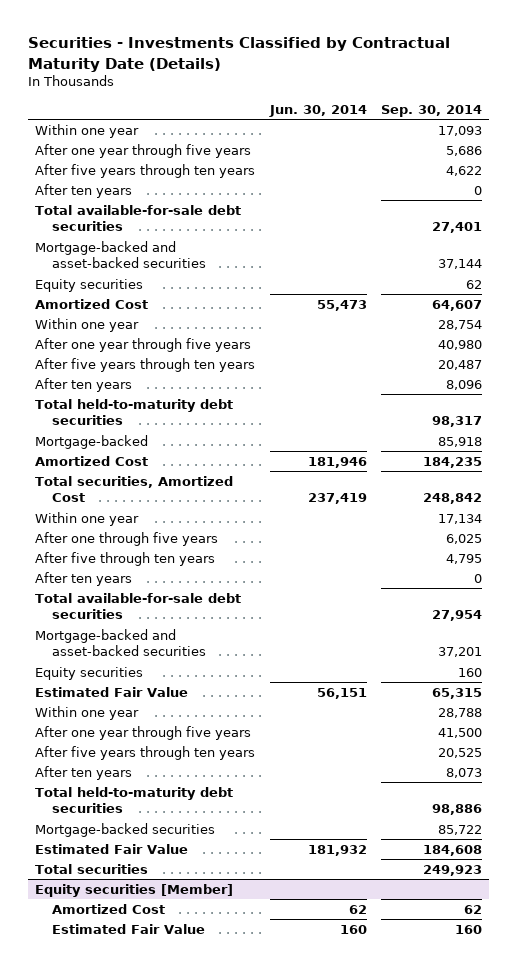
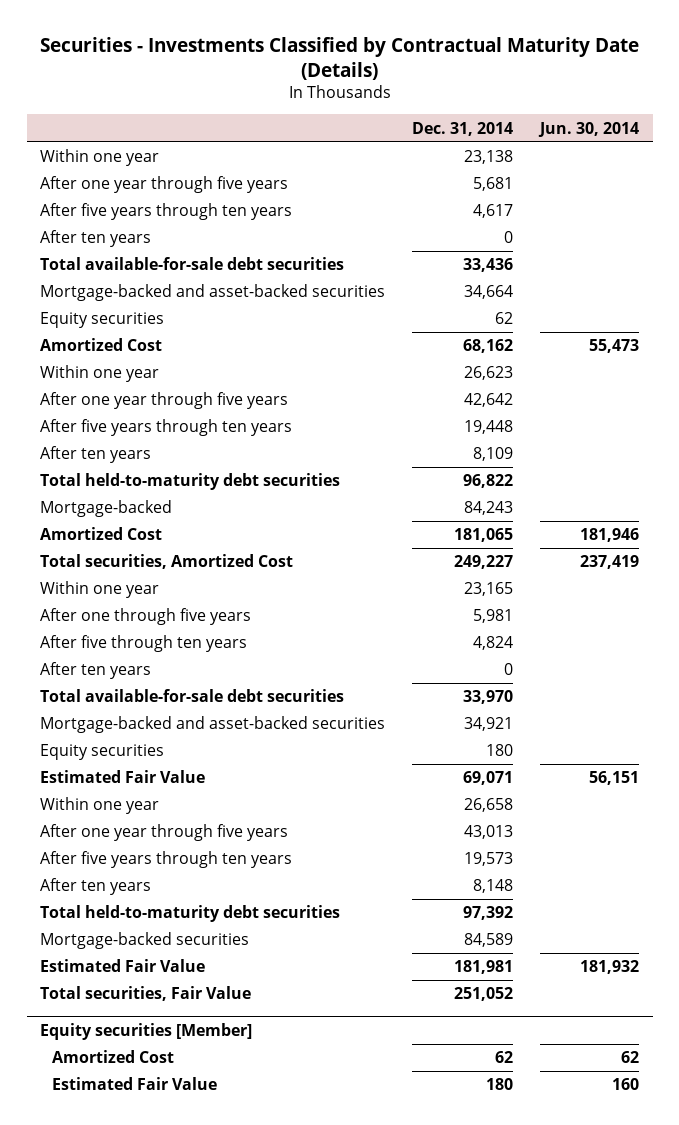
[380,105,482,118] Sep. 30, 2014 -> none
none -> [412,121,514,136] Dec. 31, 2014
[35,863,149,874] Total securities -> [40,986,252,1002] Total securities, Fair Value

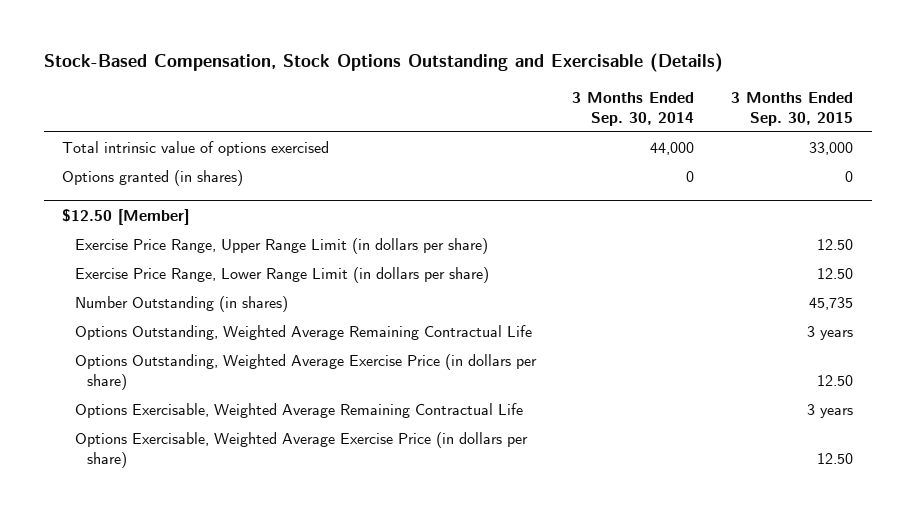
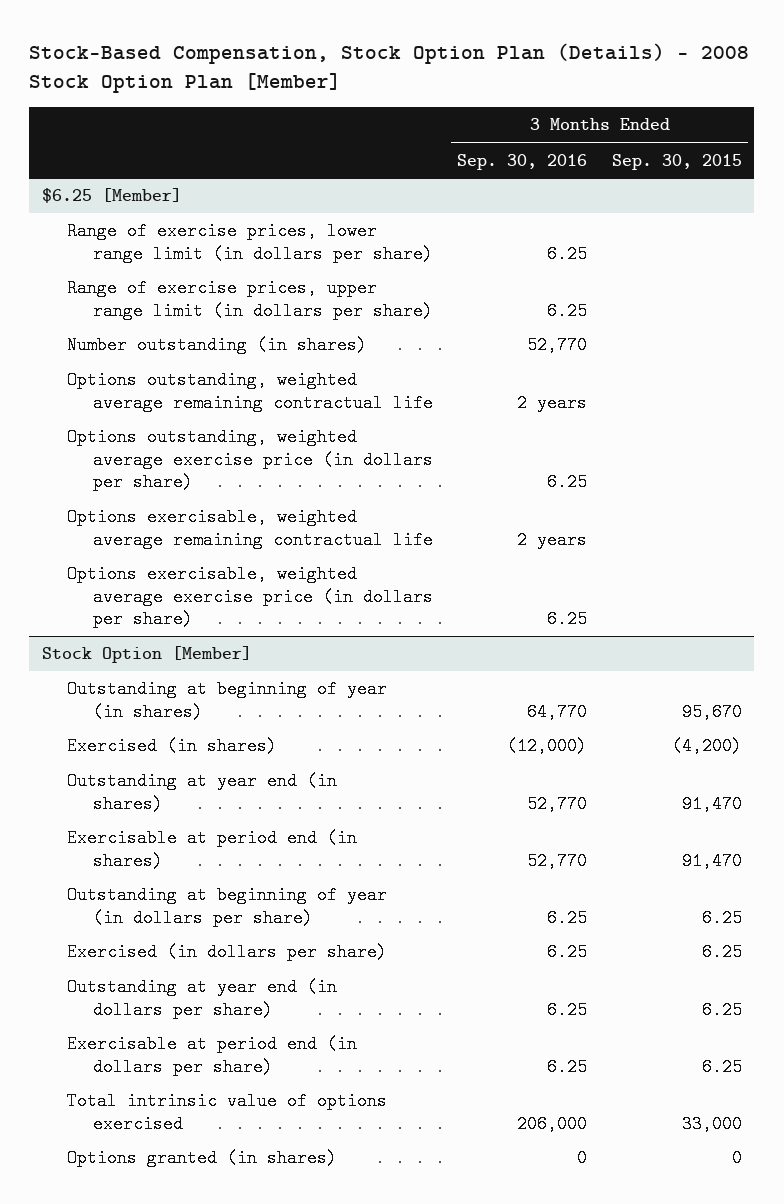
[43,53,723,73] Stock-Based Compensation, Stock Options Outstanding and Exercisable (Details) -> [29,42,750,94] Stock-Based Compensation, Stock Option Plan (Details) - 2008 Stock Option Plan [Member]
[572,91,695,126] 3 Months Ended Sep. 30, 2014 -> none
none -> [457,153,588,170] Sep. 30, 2016
none -> [41,188,182,204] $6.25 [Member]
none -> [67,222,433,263] Range of exercise prices, lower range limit (in dollars per share)
none -> [67,279,433,320] Range of exercise prices, upper range limit (in dollars per share)
none -> [67,336,368,355] Number outstanding (in shares)
none -> [67,371,433,412] Options outstanding, weighted average remaining contractual life
none -> [67,428,433,491] Options outstanding, weighted average exercise price (in dollars per share)
none -> [67,508,433,549] Options exercisable, weighted average remaining contractual life
none -> [67,565,433,628] Options exercisable, weighted average exercise price (in dollars per share)
none -> [41,646,252,664] Stock Option [Member]
none -> [67,680,388,721] Outstanding at beginning of year (in shares)
none -> [67,737,278,756] Exercised (in shares)
none -> [67,772,338,813] Outstanding at year end (in shares)
none -> [67,829,358,870] Exercisable at period end (in shares)
none -> [67,886,388,927] Outstanding at beginning of year (in dollars per share)
none -> [67,943,388,962] Exercised (in dollars per share)
none -> [67,978,338,1019] Outstanding at year end (in dollars per share)
none -> [67,1035,358,1076] Exercisable at period end (in dollars per share)
[61,208,189,225] $12.50 [Member] -> none
[74,238,488,255] Exercise Price Range, Upper Range Limit (in dollars per share) -> none
[74,267,489,284] Exercise Price Range, Lower Range Limit (in dollars per share) -> none
[74,296,288,313] Number Outstanding (in shares) -> none
[74,325,532,341] Options Outstanding, Weighted Average Remaining Contractual Life -> none
[74,354,537,390] Options Outstanding, Weighted Average Exercise Price (in dollars per share) -> none
[74,403,523,419] Options Exercisable, Weighted Average Remaining Contractual Life -> none
[74,432,528,468] Options Exercisable, Weighted Average Exercise Price (in dollars per share) -> none

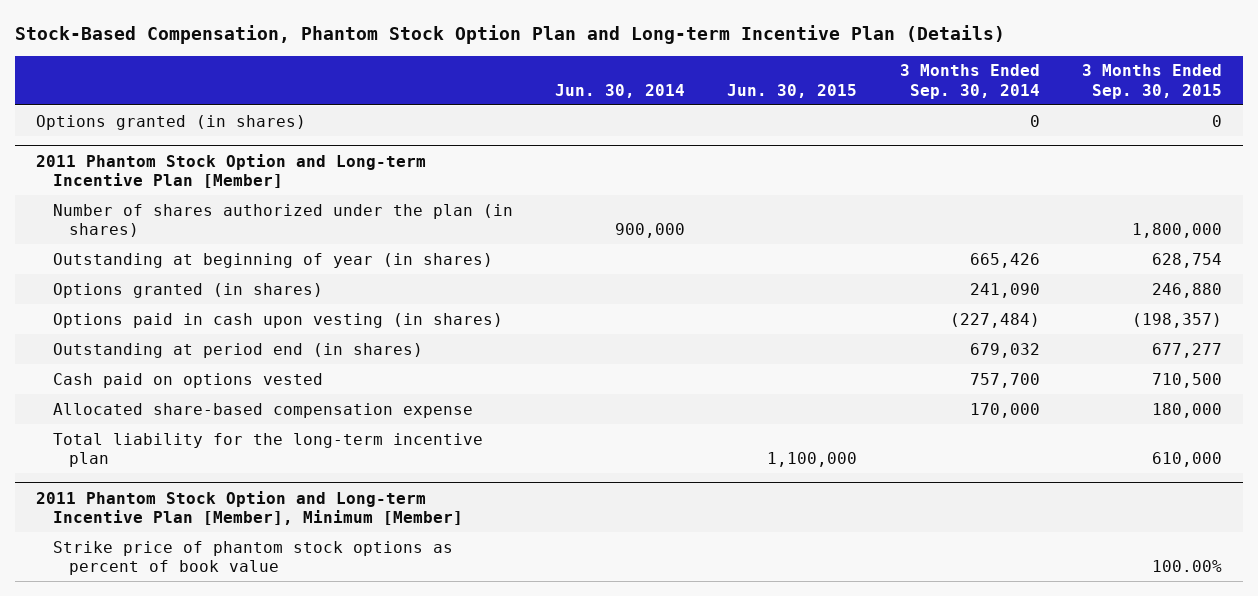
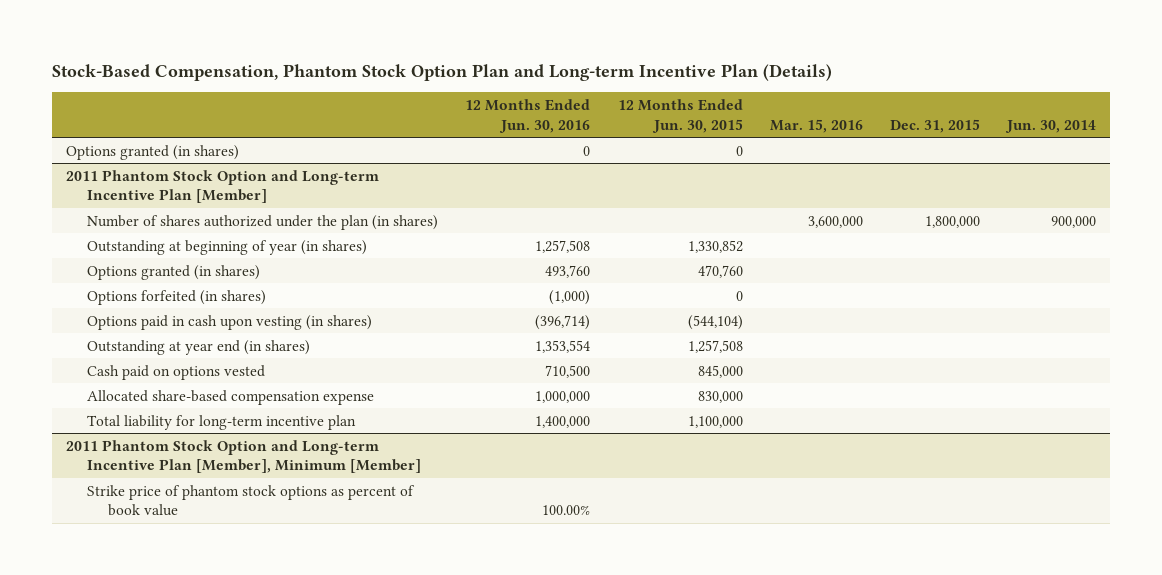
[727,83,858,98] Jun. 30, 2015 -> none
[899,64,1040,99] 3 Months Ended Sep. 30, 2014 -> none
[1081,64,1222,99] 3 Months Ended Sep. 30, 2015 -> none
none -> [465,98,591,133] 12 Months Ended Jun. 30, 2016
none -> [617,98,743,133] 12 Months Ended Jun. 30, 2015
none -> [769,118,863,133] Mar. 15, 2016
none -> [890,118,981,133] Dec. 31, 2015
none -> [86,289,266,305] Options forfeited (in shares)
[52,342,423,358] Outstanding at period end (in shares) -> [86,339,310,355] Outstanding at year end (in shares)
[52,432,483,468] Total liability for the long-term incentive plan -> [86,414,356,430] Total liability for long-term incentive plan

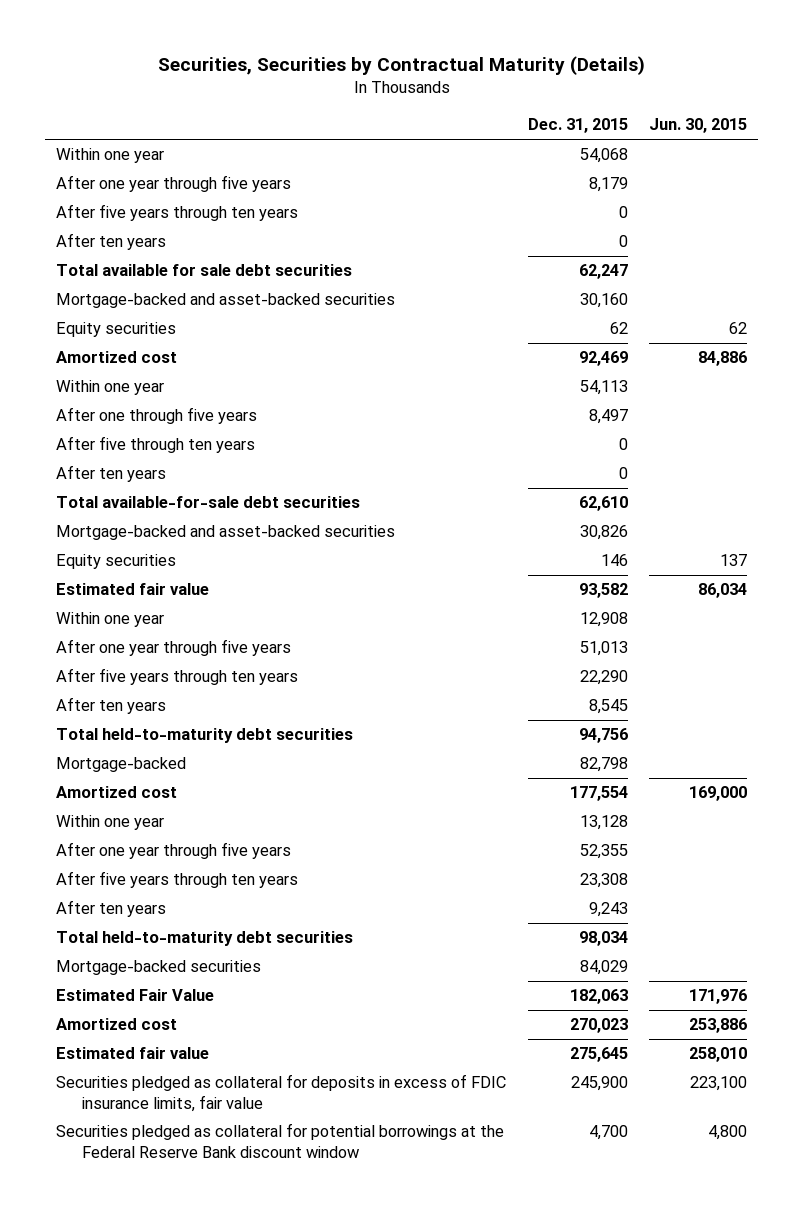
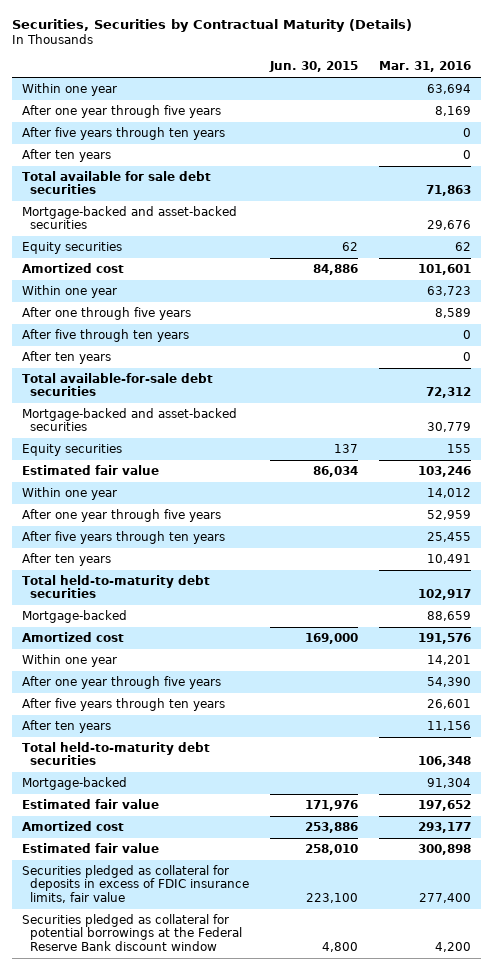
[527,118,628,134] Dec. 31, 2015 -> none
none -> [378,61,471,73] Mar. 31, 2016
[56,960,262,976] Mortgage-backed securities -> [21,776,127,790] Mortgage-backed
[56,989,215,1002] Estimated Fair Value -> [21,798,159,809] Estimated fair value

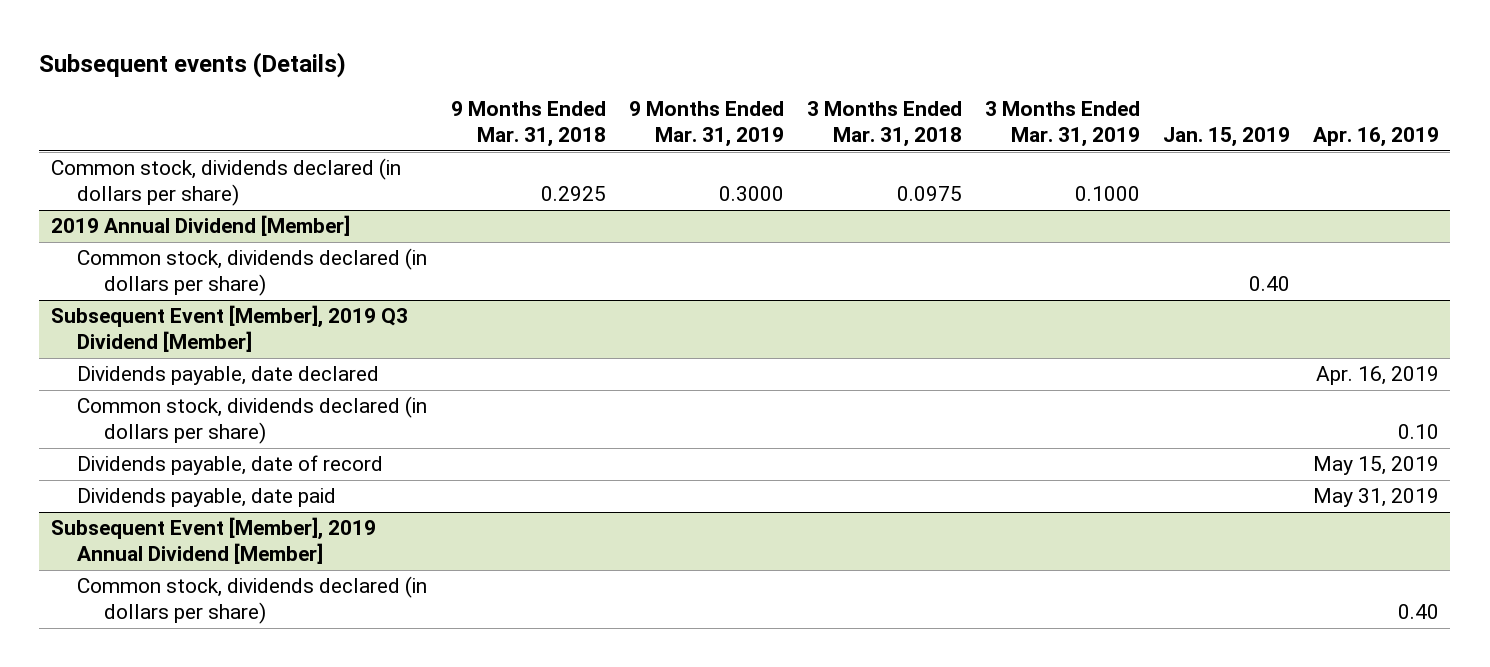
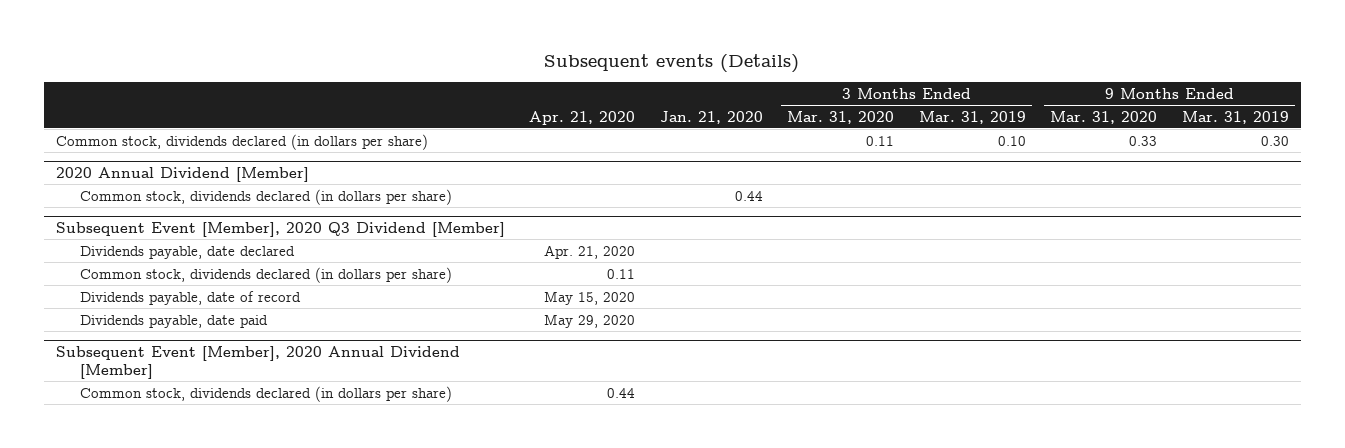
[450,101,606,148] 9 Months Ended Mar. 31, 2018 -> none
[806,101,962,148] 3 Months Ended Mar. 31, 2018 -> none
[1162,127,1290,148] Jan. 15, 2019 -> none
[1312,127,1439,148] Apr. 16, 2019 -> none
none -> [529,110,636,125] Apr. 21, 2020
none -> [659,110,763,124] Jan. 21, 2020
none -> [787,110,895,124] Mar. 31, 2020
none -> [1050,110,1158,124] Mar. 31, 2020
[50,215,350,237] 2019 Annual Dividend [Member] -> none
[77,248,428,297] Common stock, dividends declared (in dollars per share) -> none
[718,186,784,202] 0.3000 -> [1260,135,1289,146] 0.30
[1074,186,1140,202] 0.1000 -> [997,135,1026,146] 0.10
none -> [55,166,309,182] 2020 Annual Dividend [Member]
none -> [80,188,453,205] Common stock, dividends declared (in dollars per share)
[50,305,408,353] Subsequent Event [Member], 2019 Q3 Dividend [Member] -> [55,221,505,237] Subsequent Event [Member], 2020 Q3 Dividend [Member]
[50,517,376,565] Subsequent Event [Member], 2019 Annual Dividend [Member] -> [55,345,460,379] Subsequent Event [Member], 2020 Annual Dividend [Member]

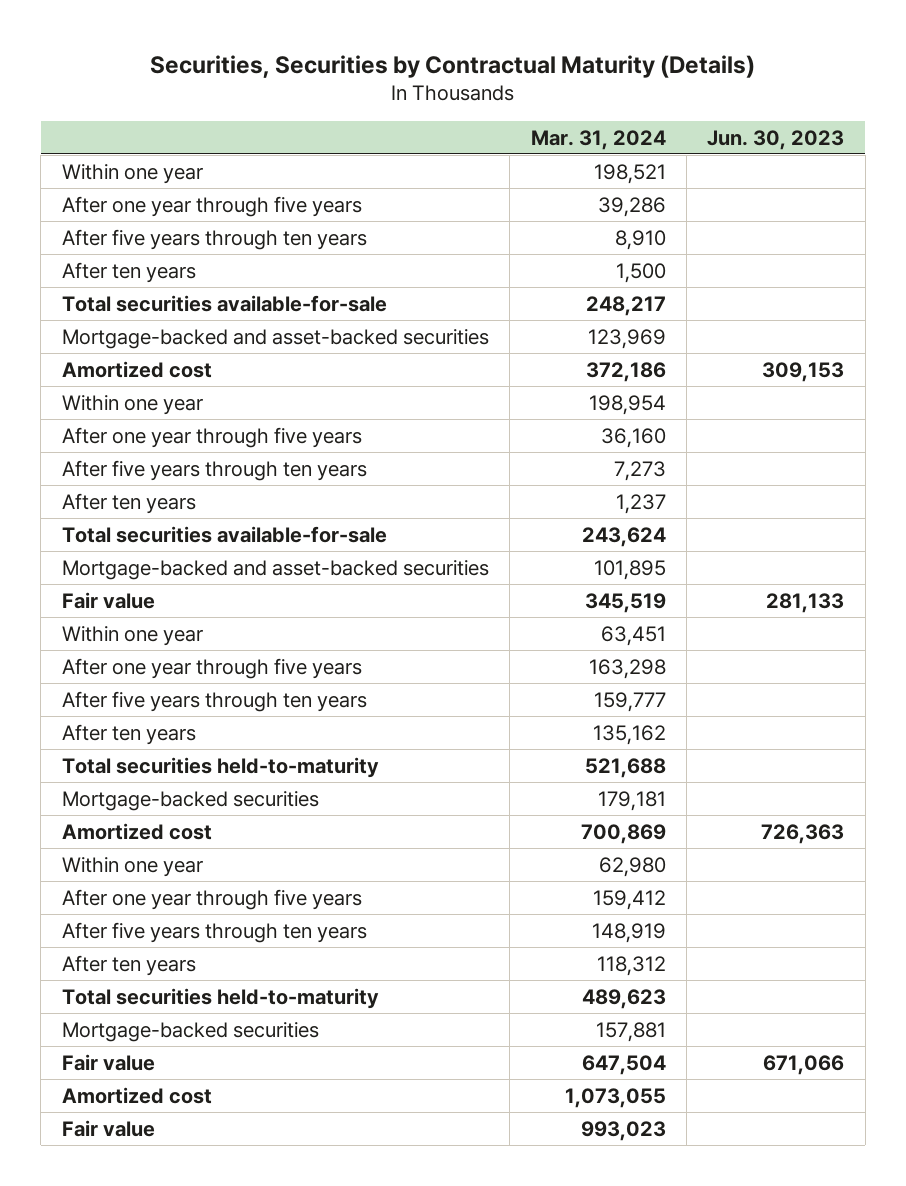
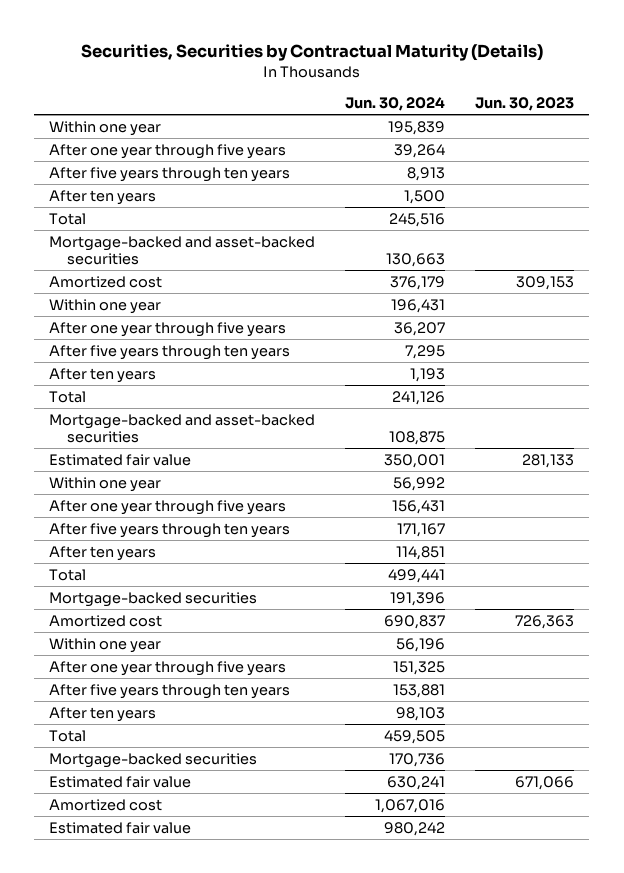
[530,129,666,150] Mar. 31, 2024 -> none
none -> [345,97,446,112] Jun. 30, 2024
[61,294,387,312] Total securities available-for-sale -> [49,212,87,225] Total
[61,525,387,543] Total securities available-for-sale -> [49,390,87,403] Total
[61,591,155,609] Fair value -> [49,453,192,466] Estimated fair value
[61,756,379,778] Total securities held-to-maturity -> [49,568,87,581] Total
[61,987,379,1009] Total securities held-to-maturity -> [49,729,87,742] Total
[61,1053,155,1071] Fair value -> [49,775,192,788] Estimated fair value
[61,1119,155,1137] Fair value -> [49,821,192,834] Estimated fair value

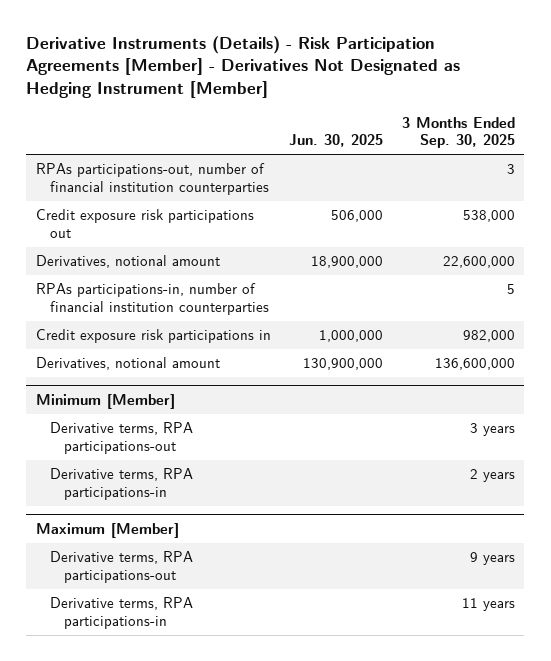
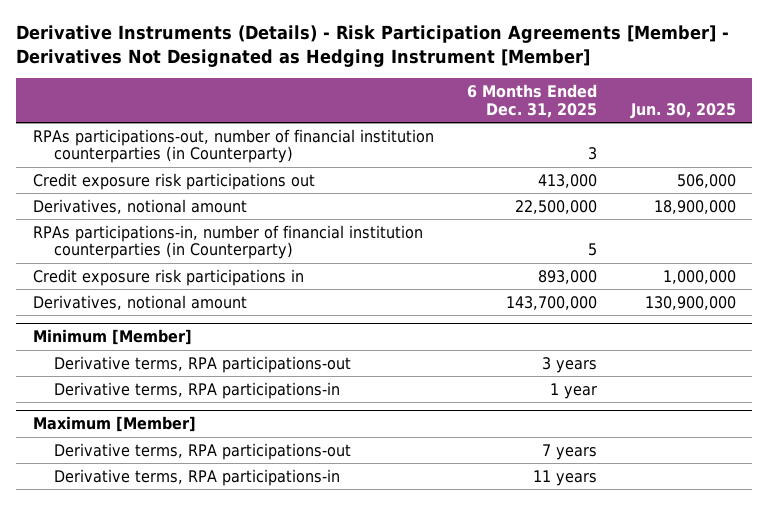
[402,116,516,149] 3 Months Ended Sep. 30, 2025 -> none
none -> [467,83,598,118] 6 Months Ended Dec. 31, 2025
[35,163,269,195] RPAs participations-out, number of financial institution counterparties -> [32,128,434,164] RPAs participations-out, number of financial institution counterparties (in Counterparty)
[35,283,269,315] RPAs participations-in, number of financial institution counterparties -> [32,224,423,260] RPAs participations-in, number of financial institution counterparties (in Counterparty)

